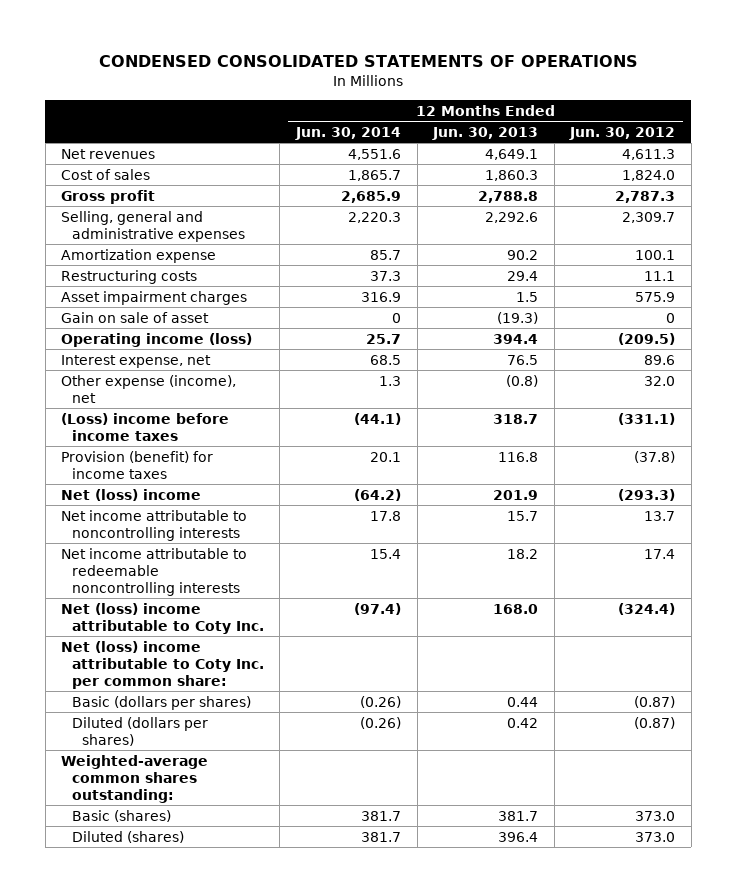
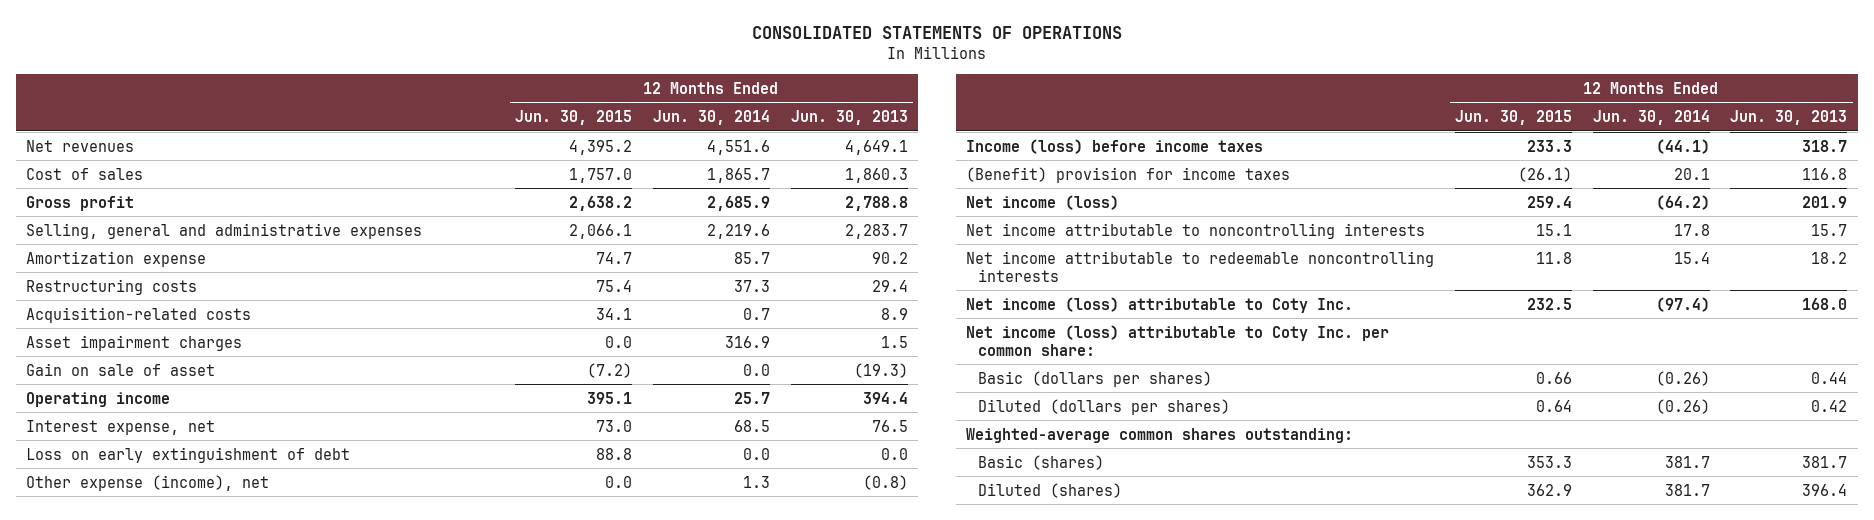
[99,55,639,68] CONDENSED CONSOLIDATED STATEMENTS OF OPERATIONS -> [751,26,1122,40] CONSOLIDATED STATEMENTS OF OPERATIONS
[569,126,676,140] Jun. 30, 2012 -> none
none -> [515,110,633,126] Jun. 30, 2015
[347,211,401,223] 2,220.3 -> [706,223,770,239] 2,219.6
[485,211,539,223] 2,292.6 -> [844,223,908,239] 2,283.7
none -> [26,306,252,323] Acquisition-related costs
[391,312,401,323] 0 -> [742,363,770,376] 0.0
[61,332,253,347] Operating income (loss) -> [26,391,171,407] Operating income
none -> [26,446,351,463] Loss on early extinguishment of debt
[61,412,230,441] (Loss) income before income taxes -> [965,138,1263,154] Income (loss) before income taxes
[61,450,214,479] Provision (benefit) for income taxes -> [965,166,1290,183] (Benefit) provision for income taxes
[61,488,202,501] Net (loss) income -> [965,194,1119,210] Net income (loss)
[61,602,264,634] Net (loss) income attributable to Coty Inc. -> [965,296,1353,313] Net income (loss) attributable to Coty Inc.
[61,640,264,689] Net (loss) income attributable to Coty Inc. per common share: -> [965,324,1389,356] Net income (loss) attributable to Coty Inc. per common share:

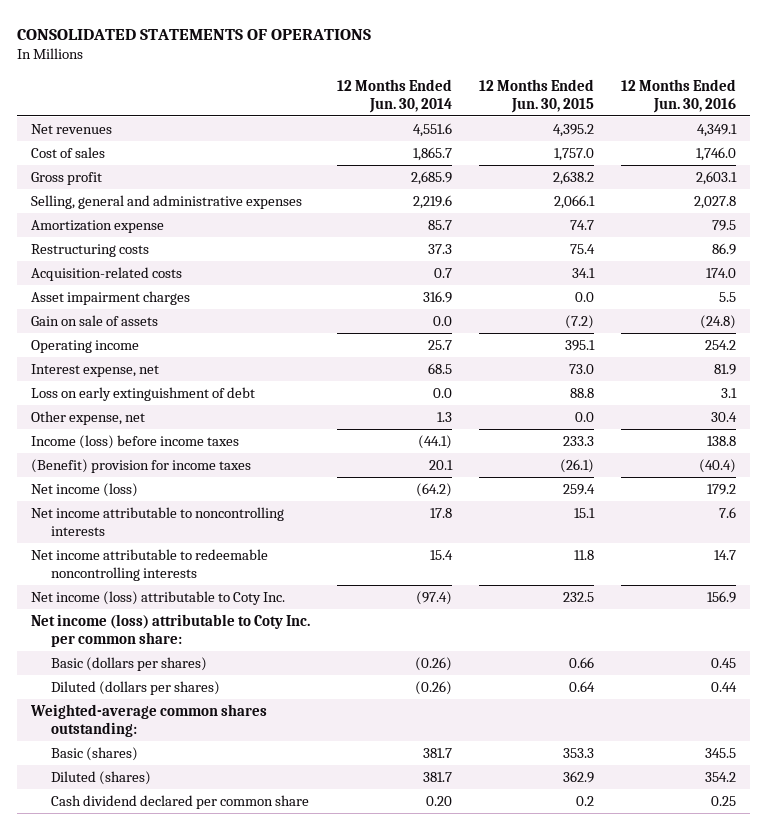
[790,110,908,126] Jun. 30, 2013 -> none
none -> [621,78,737,113] 12 Months Ended Jun. 30, 2016
[26,362,216,376] Gain on sale of asset -> [30,314,158,326] Gain on sale of assets
[26,474,270,491] Other expense (income), net -> [30,410,145,425] Other expense, net
none -> [50,794,309,809] Cash dividend declared per common share

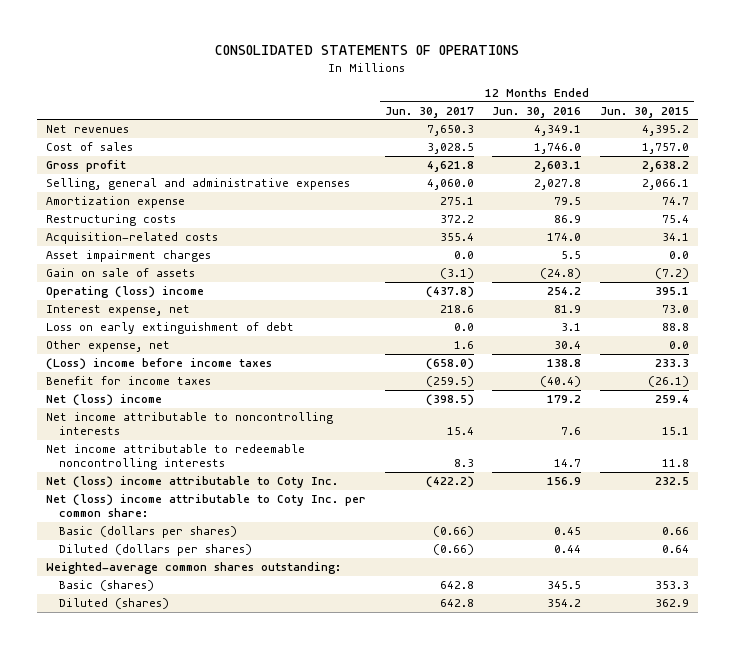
[336,78,452,113] 12 Months Ended Jun. 30, 2014 -> none
none -> [384,106,474,118] Jun. 30, 2017
[30,339,139,353] Operating income -> [45,286,204,299] Operating (loss) income
[30,434,239,449] Income (loss) before income taxes -> [45,358,272,371] (Loss) income before income taxes
[30,458,251,473] (Benefit) provision for income taxes -> [45,376,211,386] Benefit for income taxes
[30,482,138,497] Net income (loss) -> [45,394,162,407] Net (loss) income
[30,590,285,605] Net income (loss) attributable to Coty Inc. -> [45,476,338,489] Net (loss) income attributable to Coty Inc.
[30,613,310,647] Net income (loss) attributable to Coty Inc. per common share: -> [45,494,366,518] Net (loss) income attributable to Coty Inc. per common share:
[50,794,309,809] Cash dividend declared per common share -> none

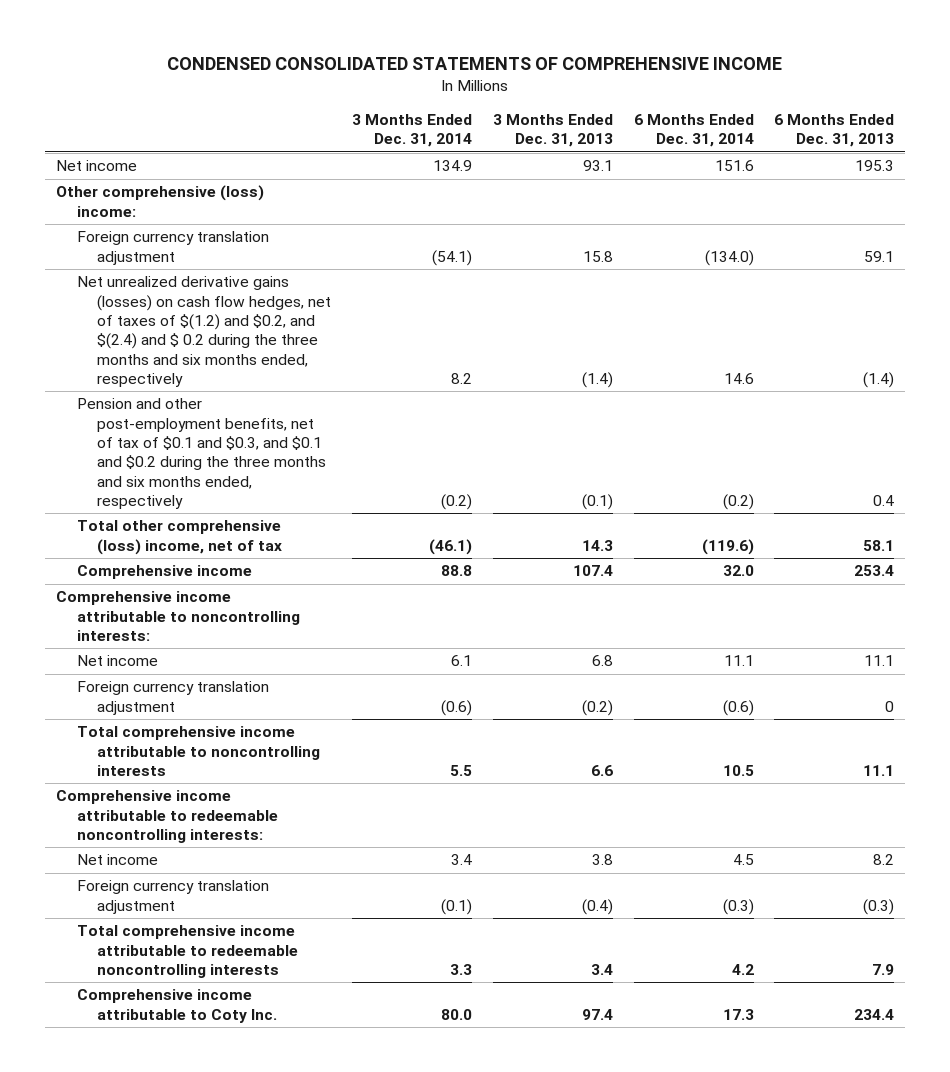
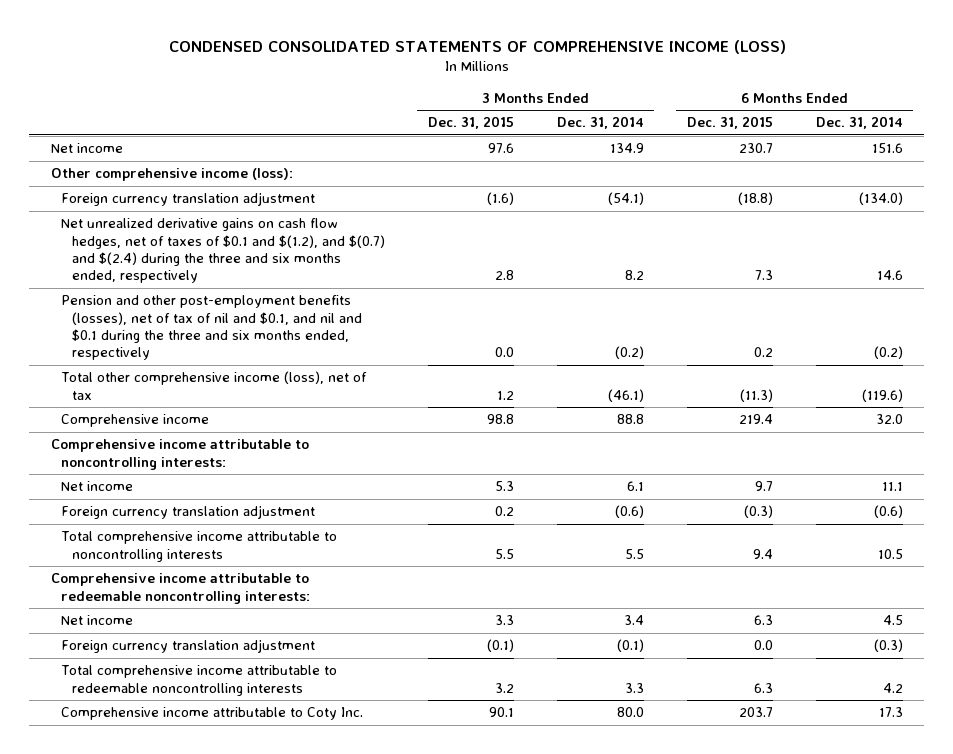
[167,56,783,70] CONDENSED CONSOLIDATED STATEMENTS OF COMPREHENSIVE INCOME -> [168,39,786,54] CONDENSED CONSOLIDATED STATEMENTS OF COMPREHENSIVE INCOME (LOSS)
[492,114,613,148] 3 Months Ended Dec. 31, 2013 -> none
[774,114,895,148] 6 Months Ended Dec. 31, 2013 -> none
none -> [427,116,514,130] Dec. 31, 2015
none -> [686,116,773,130] Dec. 31, 2015
[55,185,264,217] Other comprehensive (loss) income: -> [50,168,293,182] Other comprehensive income (loss):
[76,276,332,387] Net unrealized derivative gains (losses) on cash flow hedges, net of taxes of $(1.2) and $0.2, and $(2.4) and $ 0.2 during the three months and six months ended, respectively -> [61,218,385,284] Net unrealized derivative gains on cash flow hedges, net of taxes of $0.1 and $(1.2), and $(0.7) and $(2.4) during the three and six months ended, respectively
[76,398,327,509] Pension and other post-employment benefits, net of tax of $0.1 and $0.3, and $0.1 and $0.2 during the three months and six months ended, respectively -> [61,295,362,361] Pension and other post-employment benefits (losses), net of tax of nil and $0.1, and nil and $0.1 during the three and six months ended, respectively
[76,520,283,555] Total other comprehensive (loss) income, net of tax -> [61,371,368,400] Total other comprehensive income (loss), net of tax

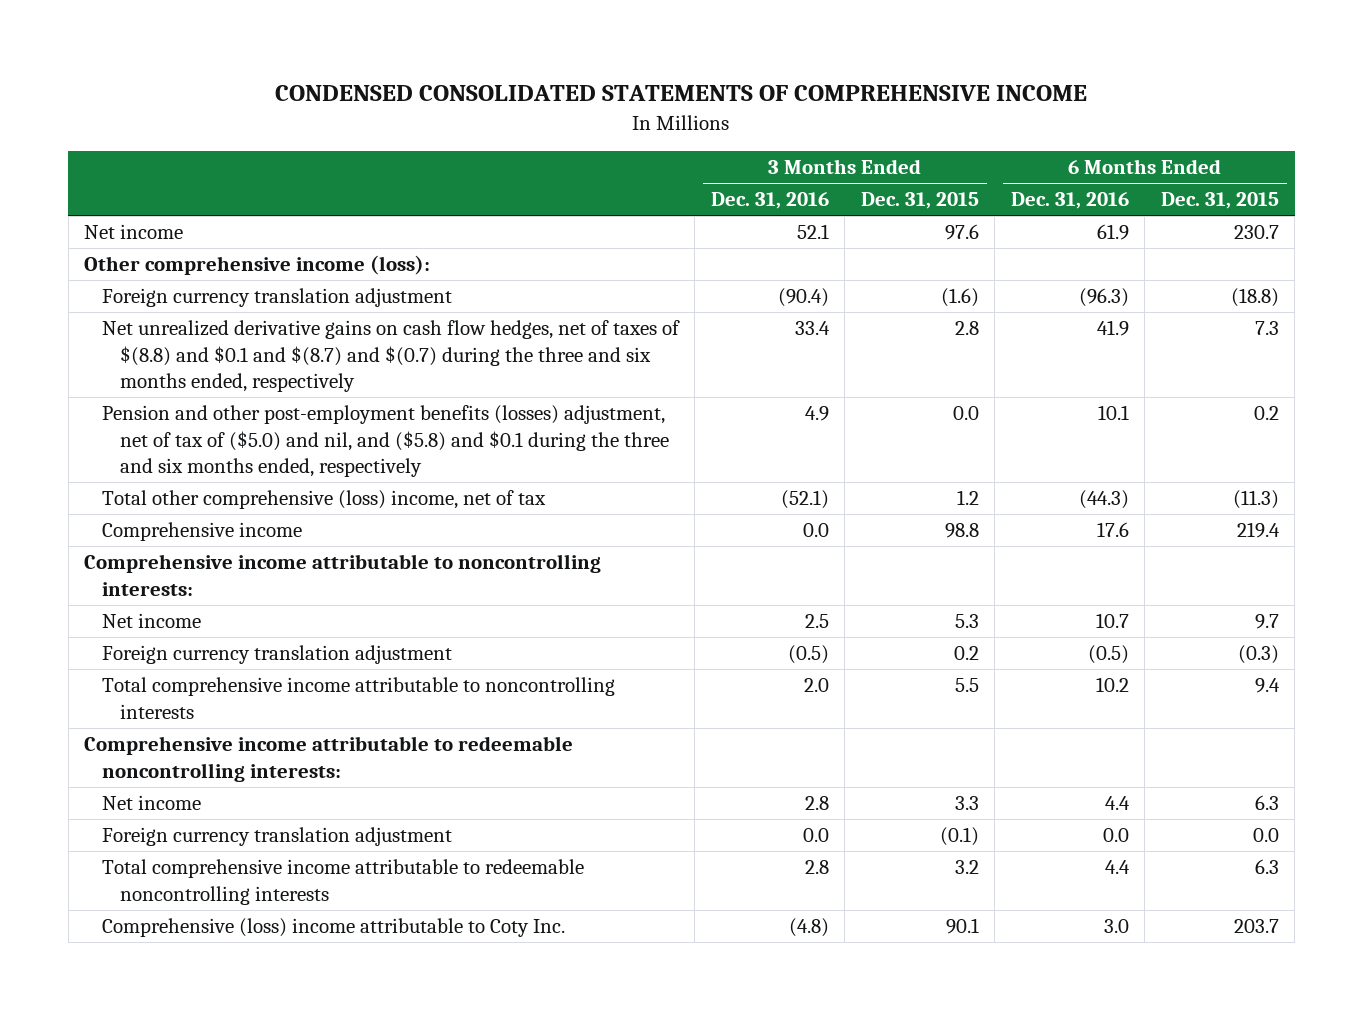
[168,39,786,54] CONDENSED CONSOLIDATED STATEMENTS OF COMPREHENSIVE INCOME (LOSS) -> [275,85,1088,102] CONDENSED CONSOLIDATED STATEMENTS OF COMPREHENSIVE INCOME
[556,116,644,130] Dec. 31, 2014 -> none
[815,116,903,130] Dec. 31, 2014 -> none
none -> [710,192,829,210] Dec. 31, 2016
none -> [1010,192,1129,210] Dec. 31, 2016
[61,218,385,284] Net unrealized derivative gains on cash flow hedges, net of taxes of $0.1 and $(1.2), and $(0.7) and $(2.4) during the three and six months ended, respectively -> [102,320,681,392] Net unrealized derivative gains on cash flow hedges, net of taxes of $(8.8) and $0.1 and $(8.7) and $(0.7) during the three and six months ended, respectively
[61,295,362,361] Pension and other post-employment benefits (losses), net of tax of nil and $0.1, and nil and $0.1 during the three and six months ended, respectively -> [102,405,669,477] Pension and other post-employment benefits (losses) adjustment, net of tax of ($5.0) and nil, and ($5.8) and $0.1 during the three and six months ended, respectively
[61,371,368,400] Total other comprehensive income (loss), net of tax -> [102,490,547,510] Total other comprehensive (loss) income, net of tax
[61,707,364,721] Comprehensive income attributable to Coty Inc. -> [102,918,566,938] Comprehensive (loss) income attributable to Coty Inc.

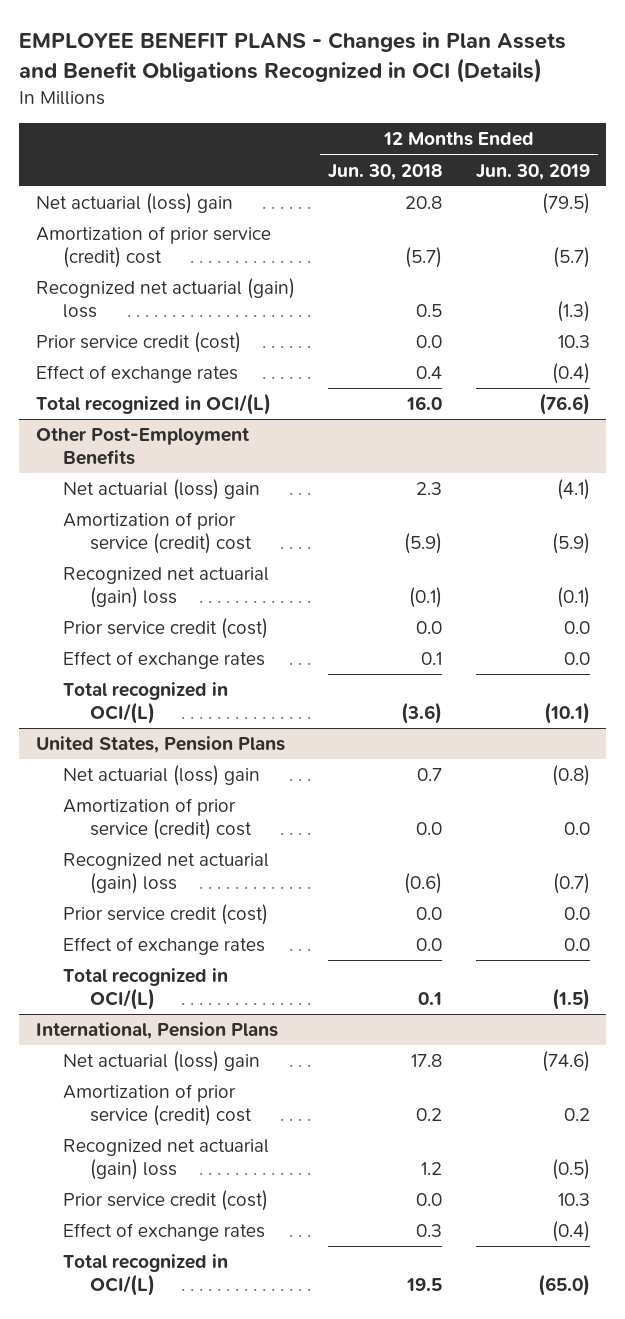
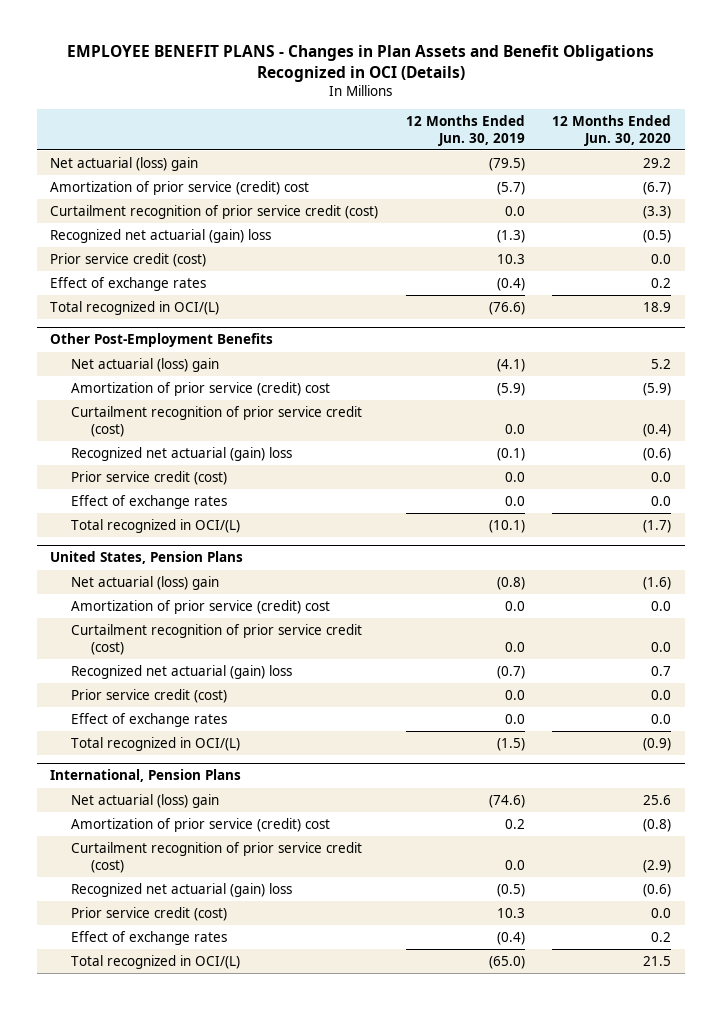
[328,163,443,180] Jun. 30, 2018 -> none
none -> [552,114,672,146] 12 Months Ended Jun. 30, 2020
none -> [50,204,379,219] Curtailment recognition of prior service credit (cost)
none -> [70,405,362,437] Curtailment recognition of prior service credit (cost)
none -> [70,623,362,655] Curtailment recognition of prior service credit (cost)
none -> [70,841,362,873] Curtailment recognition of prior service credit (cost)

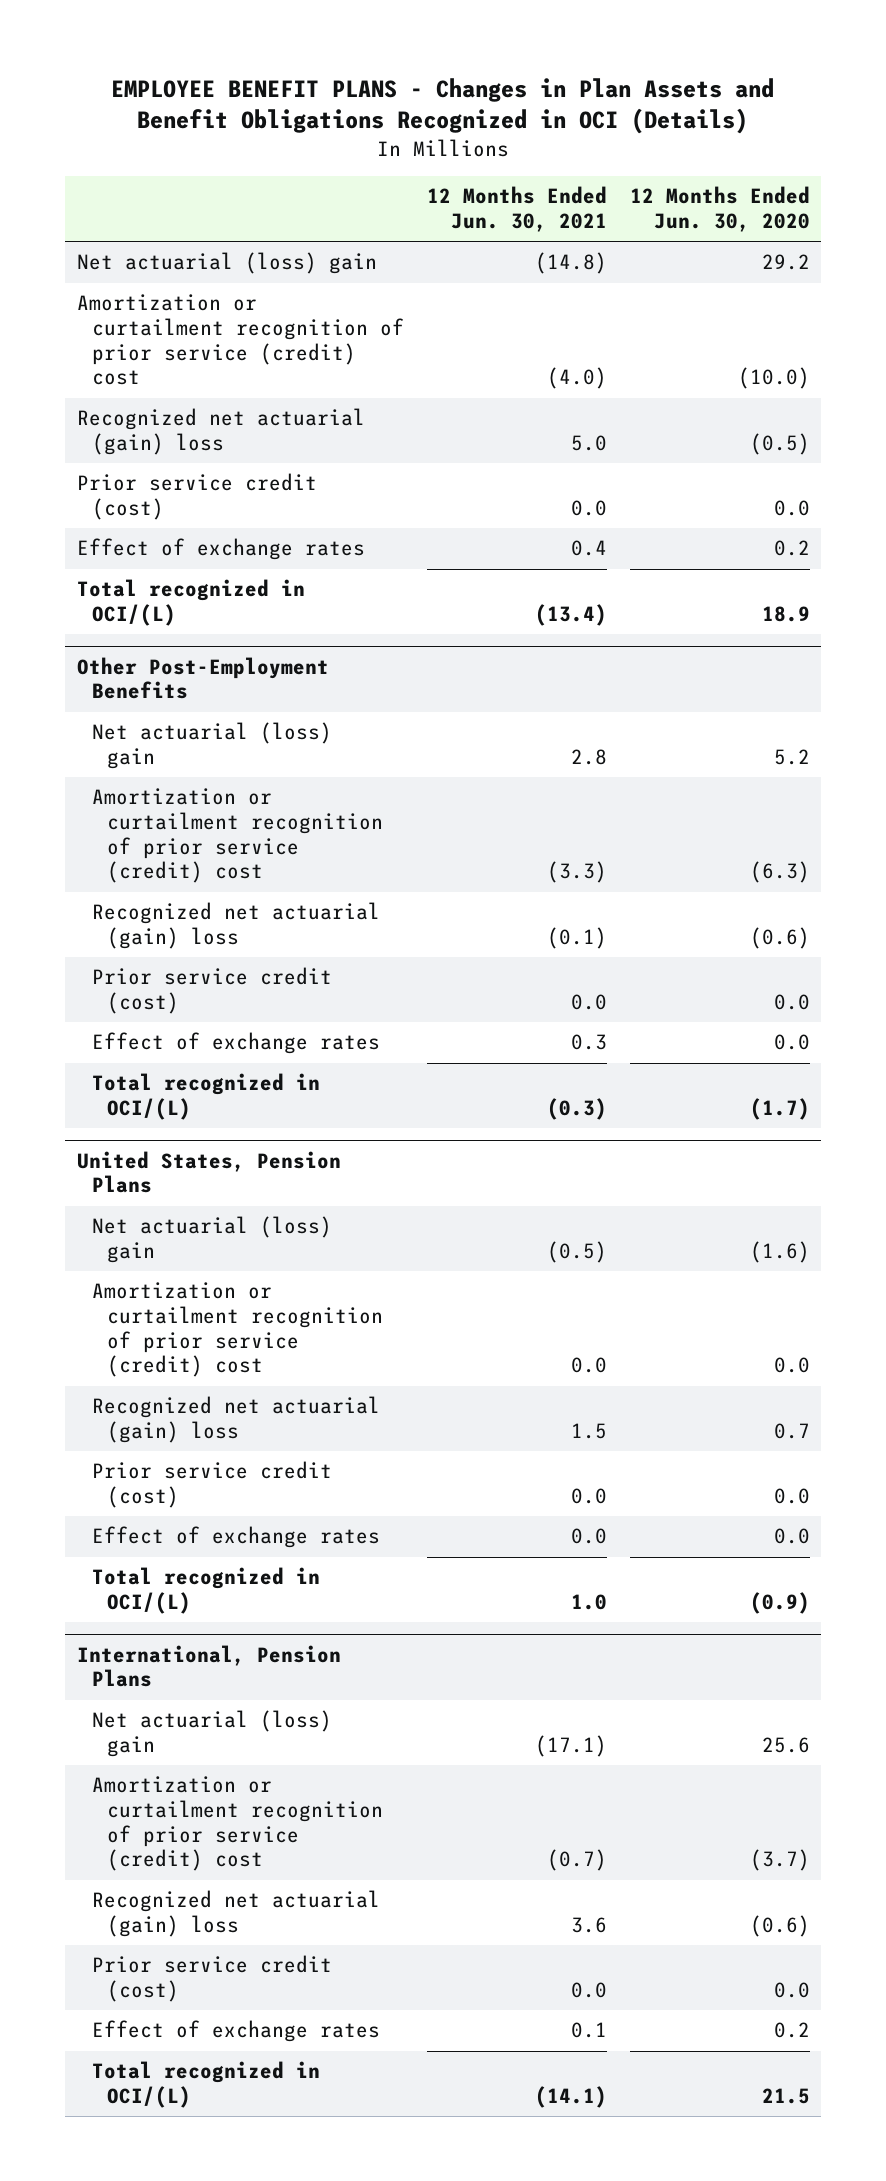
[405,114,525,146] 12 Months Ended Jun. 30, 2019 -> none
none -> [426,186,607,233] 12 Months Ended Jun. 30, 2021
[50,204,379,219] Curtailment recognition of prior service credit (cost) -> none
[50,180,310,195] Amortization of prior service (credit) cost -> [76,294,404,386] Amortization or curtailment recognition of prior service (credit) cost
[643,181,672,195] (6.7) -> [737,367,810,390] (10.0)
[70,405,362,437] Curtailment recognition of prior service credit (cost) -> none
[70,381,330,396] Amortization of prior service (credit) cost -> [91,788,384,884] Amortization or curtailment recognition of prior service (credit) cost
[643,382,672,396] (5.9) -> [749,861,810,884] (6.3)
[70,623,362,655] Curtailment recognition of prior service credit (cost) -> none
[70,599,330,614] Amortization of prior service (credit) cost -> [91,1282,384,1378] Amortization or curtailment recognition of prior service (credit) cost
[70,841,362,873] Curtailment recognition of prior service credit (cost) -> none
[70,817,330,832] Amortization of prior service (credit) cost -> [91,1776,384,1872] Amortization or curtailment recognition of prior service (credit) cost
[643,818,672,832] (0.8) -> [749,1849,810,1872] (3.7)

